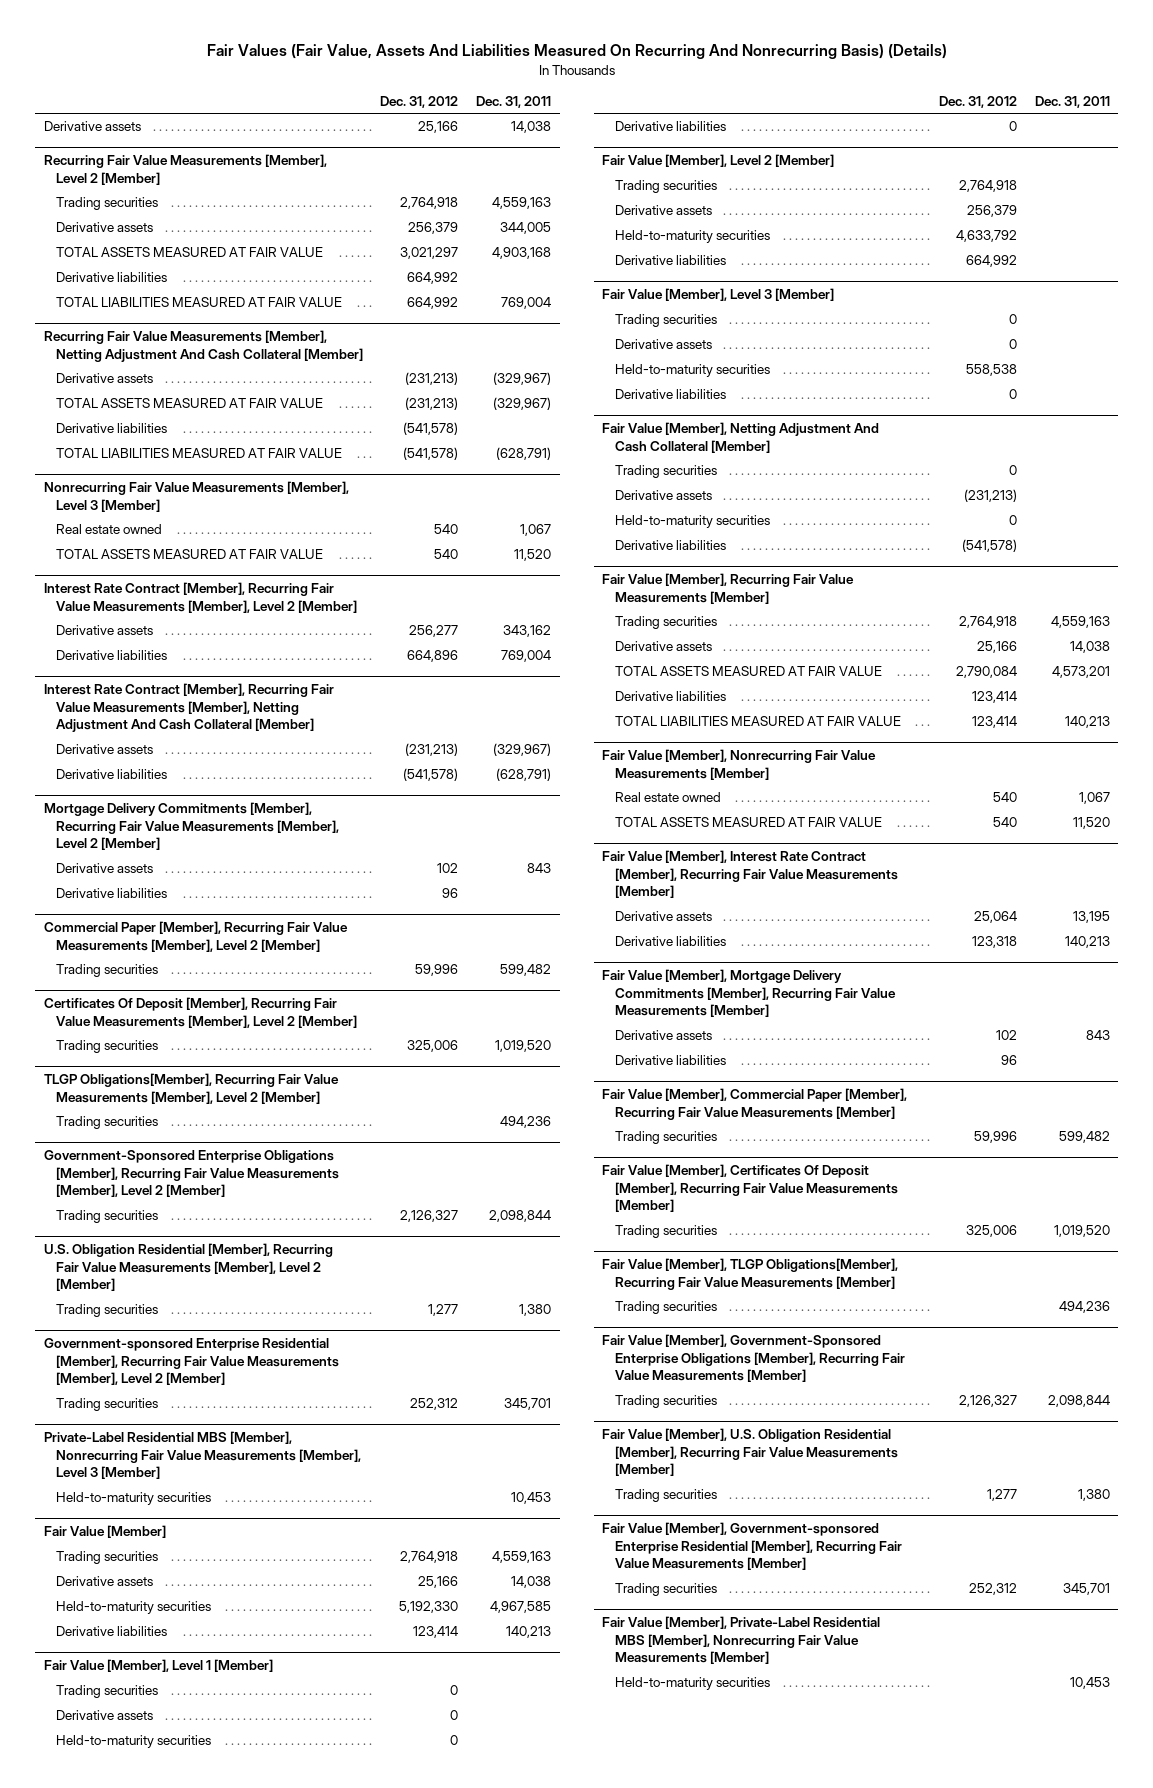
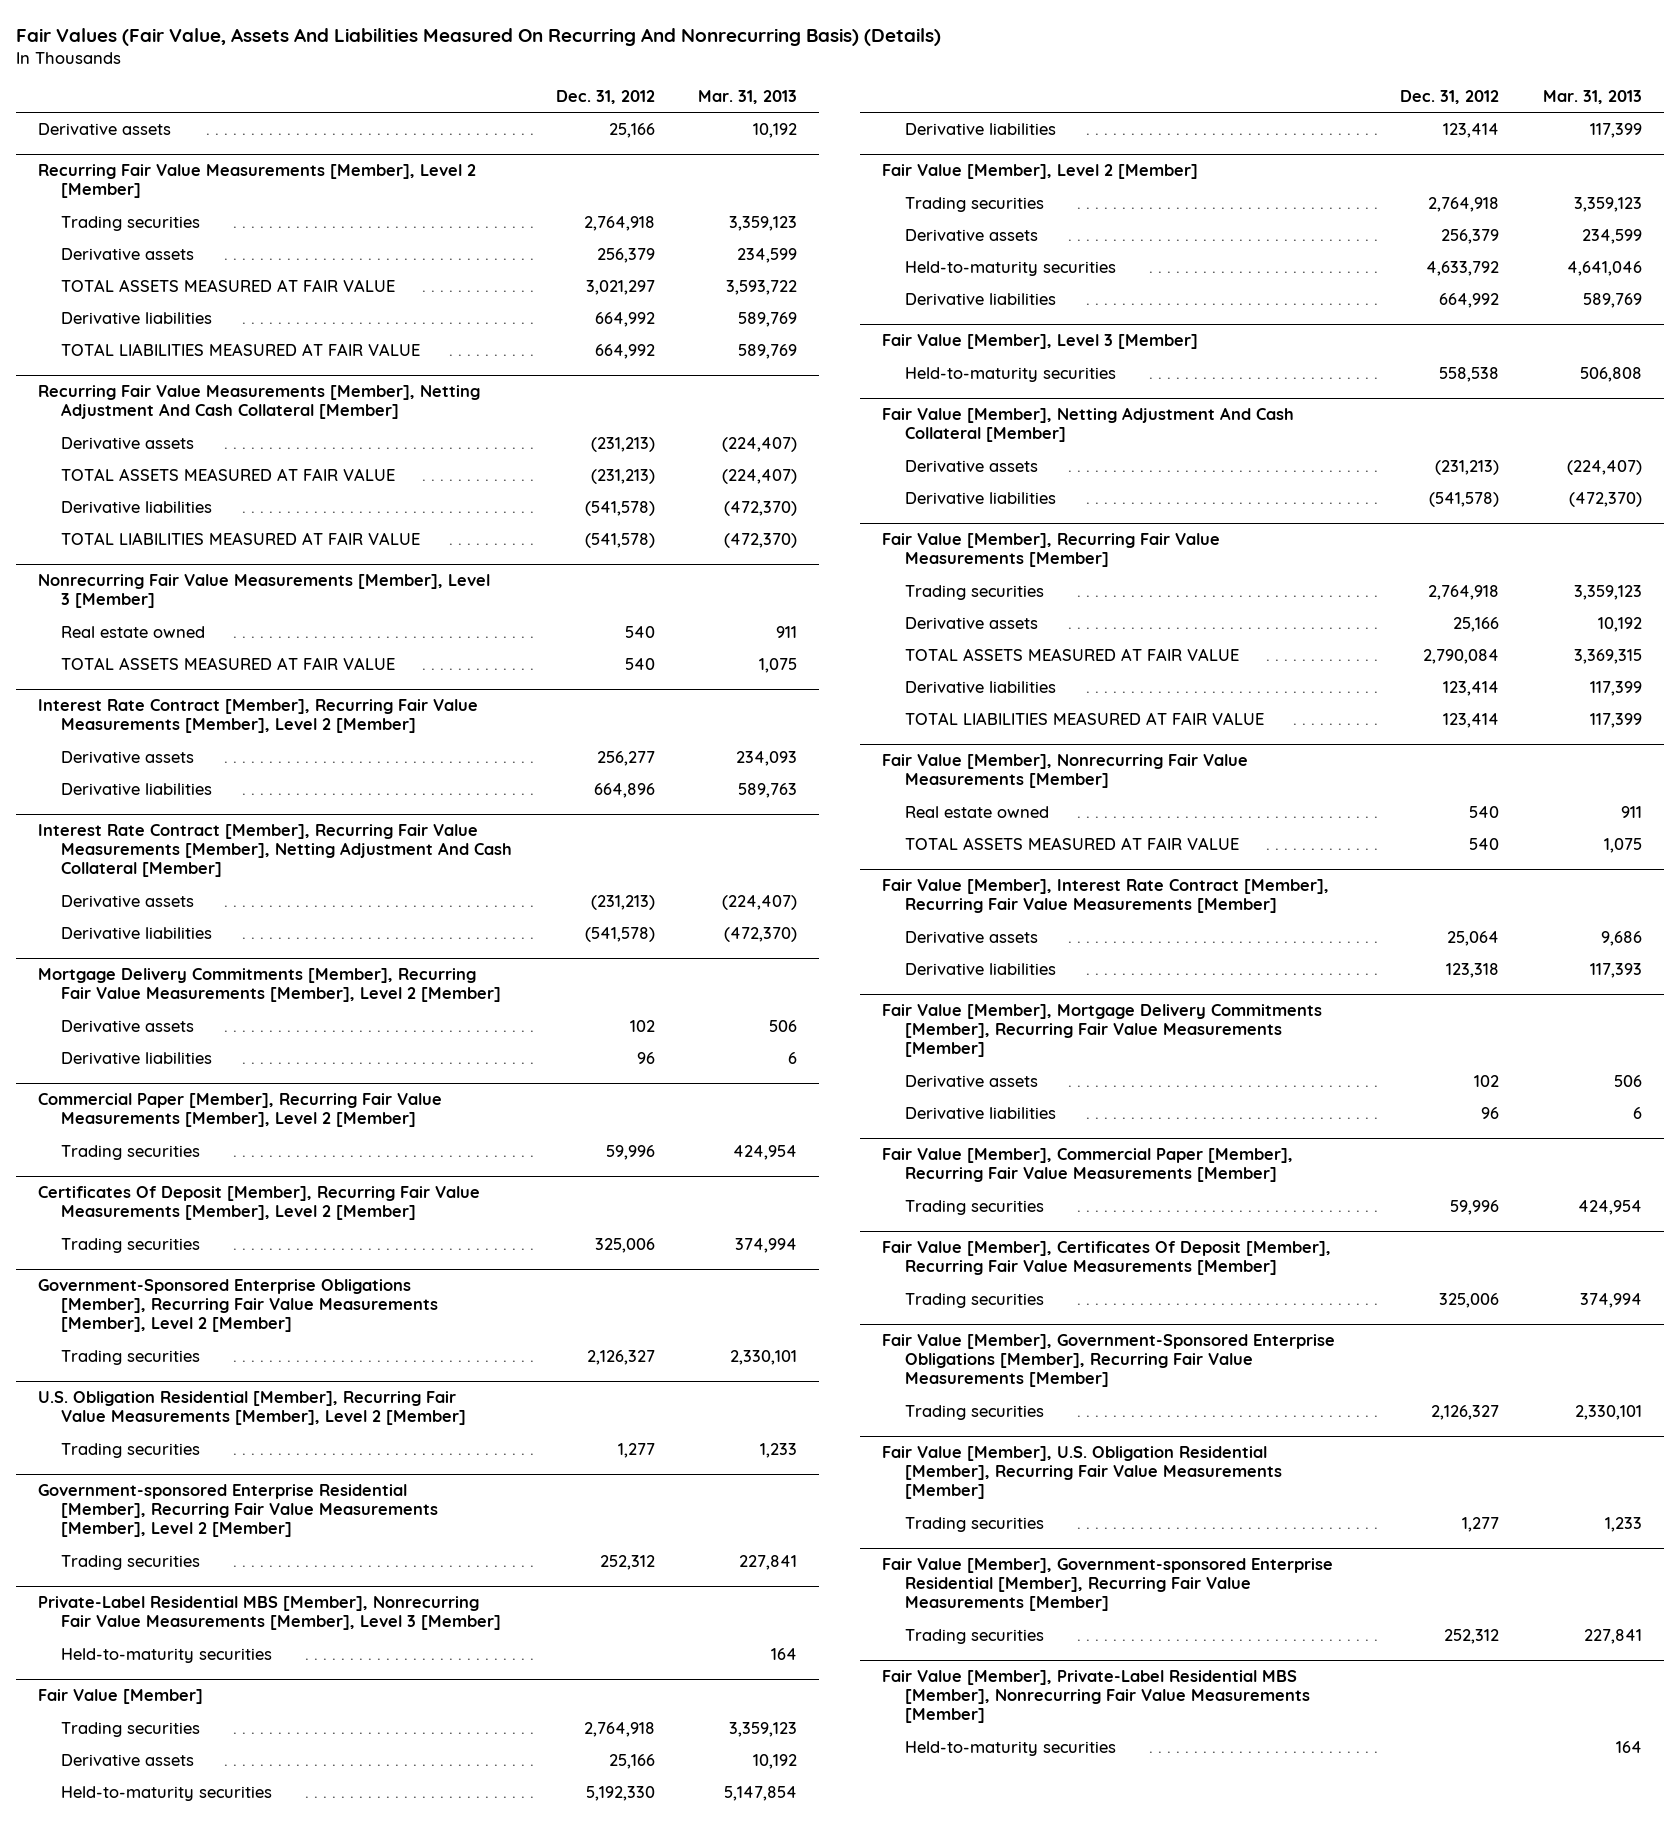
[475,95,551,108] Dec. 31, 2011 -> none
none -> [698,90,798,105] Mar. 31, 2013
[43,1073,339,1104] TLGP Obligations[Member], Recurring Fair Value Measurements [Member], Level 2 [Member] -> none
[56,1116,159,1130] Trading securities -> none
[43,1659,273,1673] Fair Value [Member], Level 1 [Member] -> none
[56,1685,159,1699] Trading securities -> none
[56,1710,154,1721] Derivative assets -> none
[56,1735,212,1749] Held-to-maturity securities -> none
[614,121,726,132] Derivative liabilities -> none
[614,314,717,328] Trading securities -> none
[614,339,712,350] Derivative assets -> none
[614,389,726,400] Derivative liabilities -> none
[614,465,717,479] Trading securities -> none
[614,515,770,529] Held-to-maturity securities -> none
[602,1258,899,1290] Fair Value [Member], TLGP Obligations[Member], Recurring Fair Value Measurements [Member] -> none
[614,1301,717,1315] Trading securities -> none

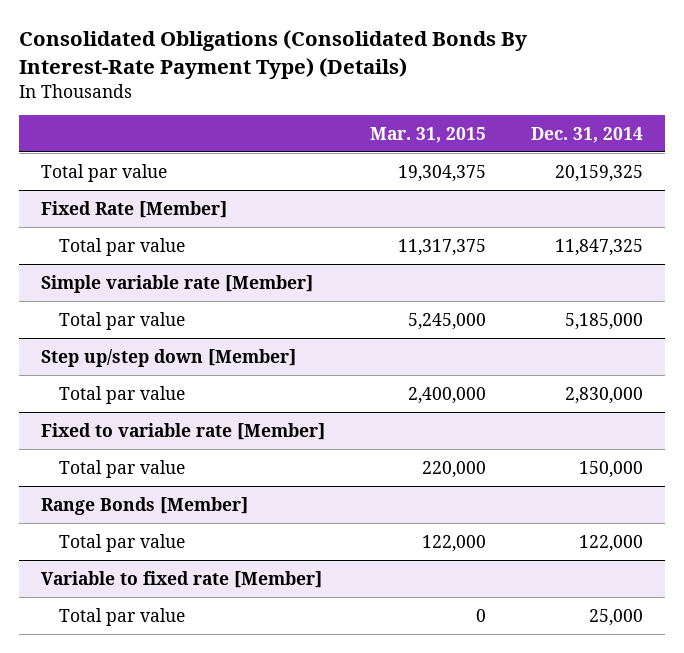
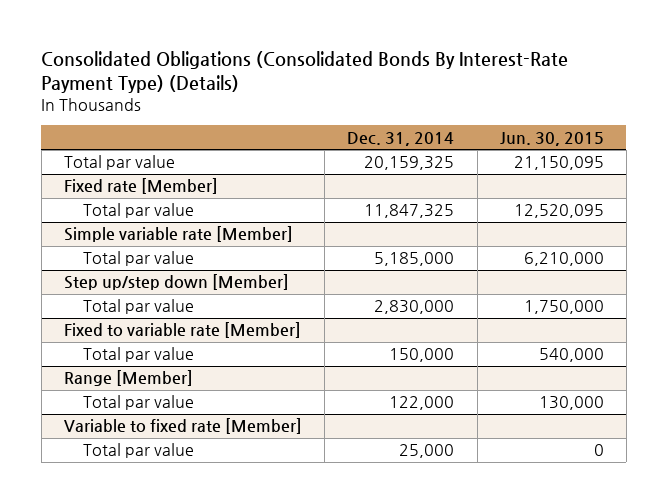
[369,127,486,144] Mar. 31, 2015 -> none
none -> [499,131,604,146] Jun. 30, 2015
[41,200,228,218] Fixed Rate [Member] -> [64,178,219,195] Fixed rate [Member]
[41,496,249,515] Range Bonds [Member] -> [64,370,194,387] Range [Member]

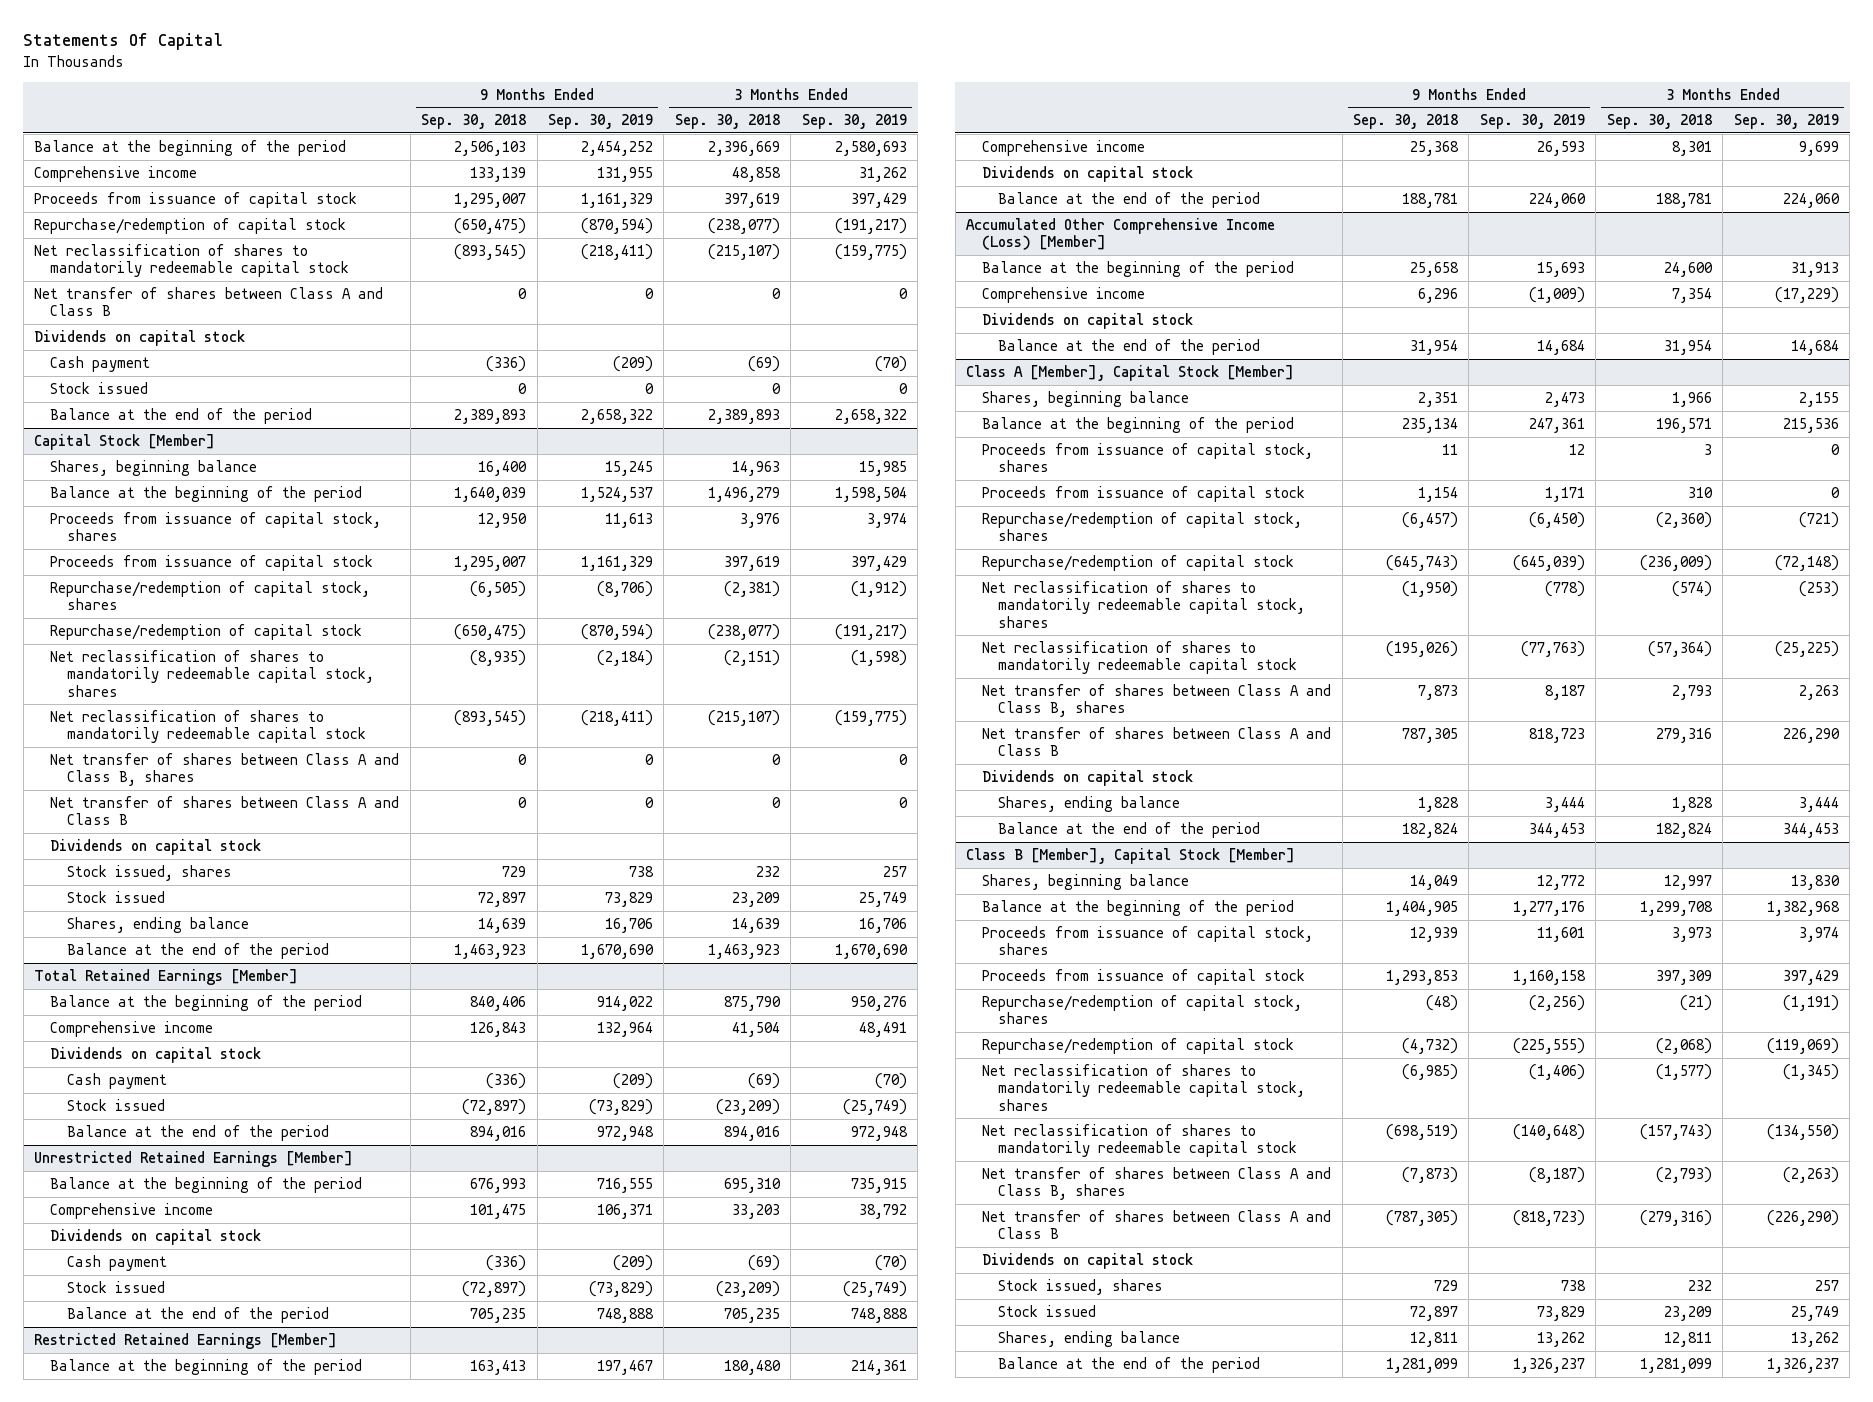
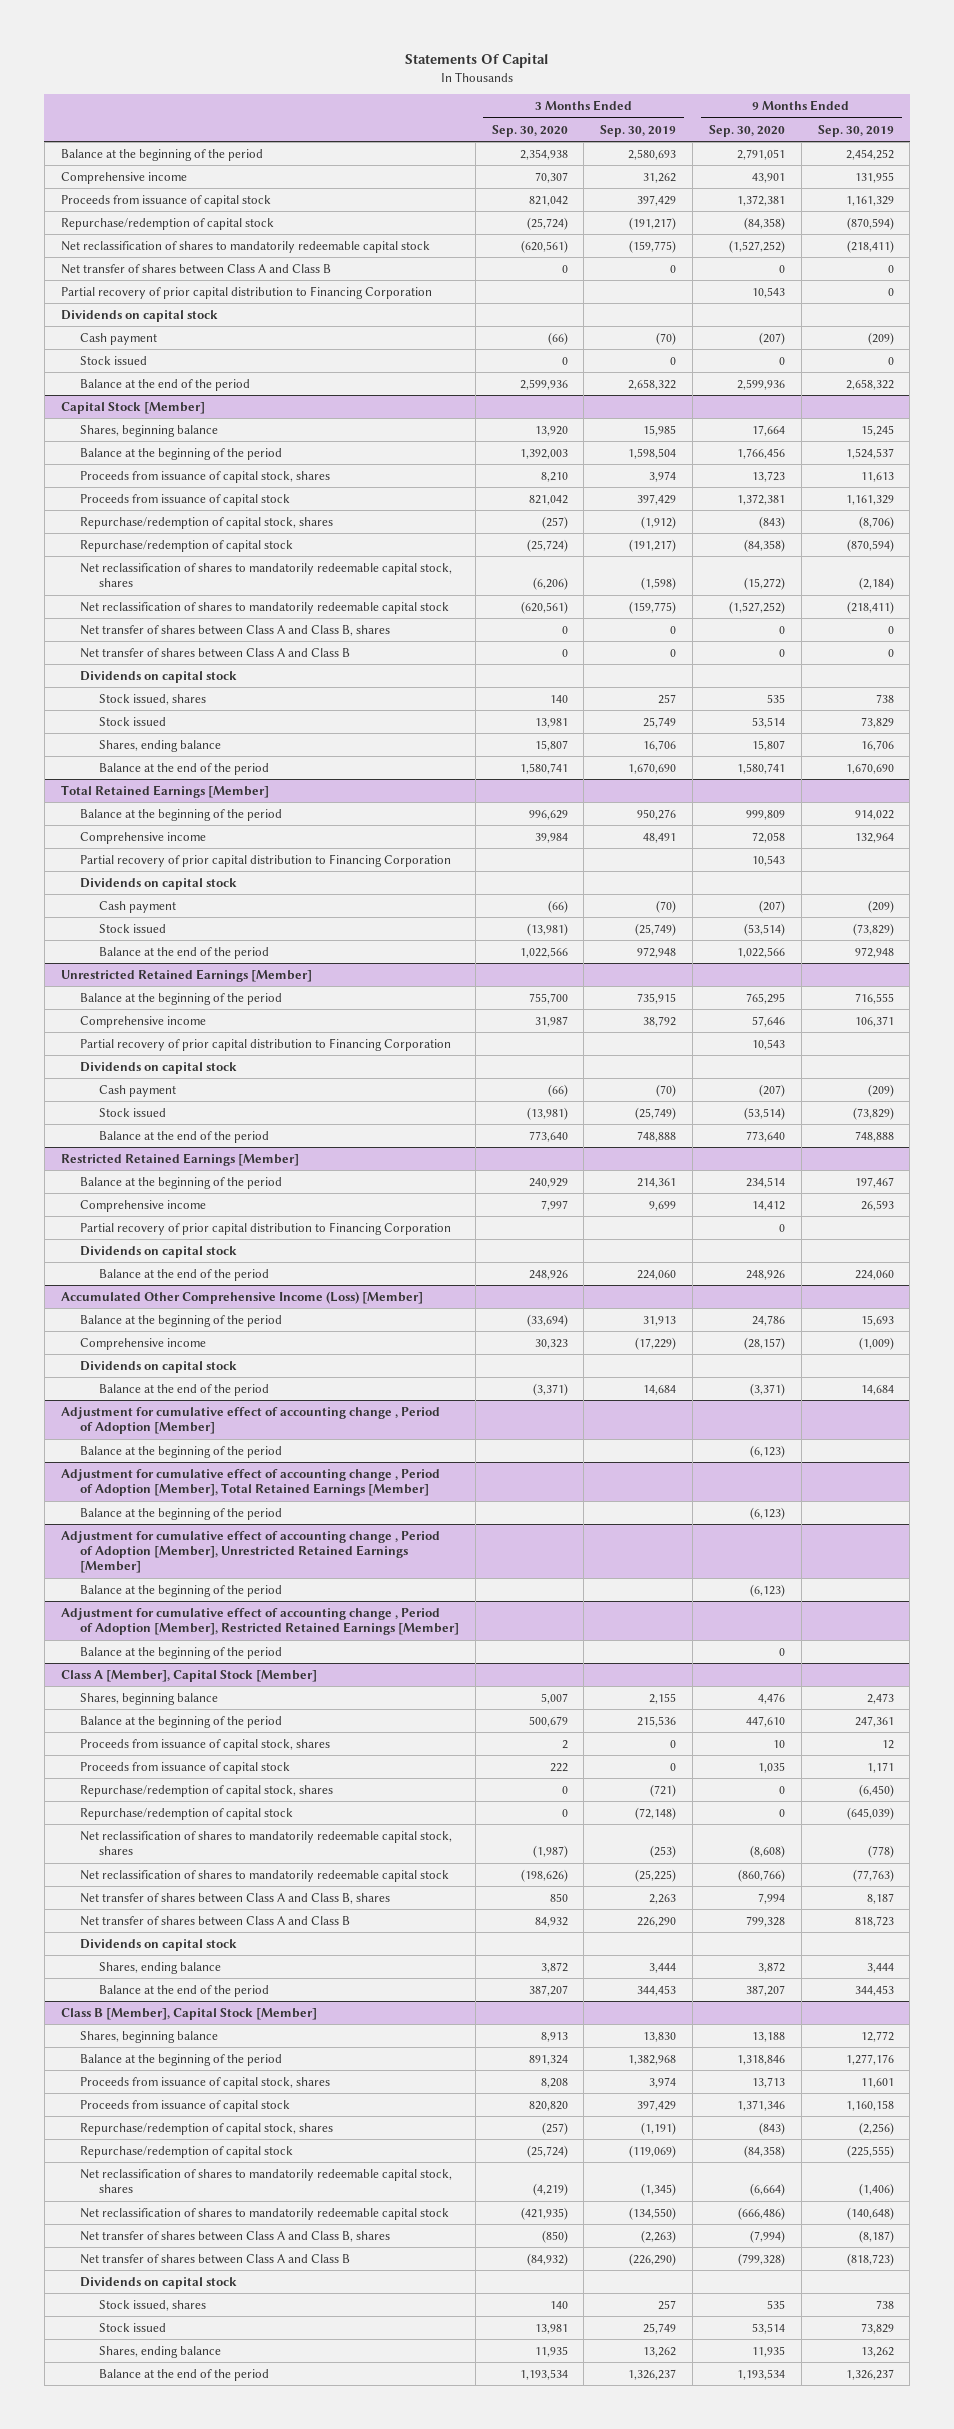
[421,114,527,130] Sep. 30, 2018 -> none
[674,114,780,130] Sep. 30, 2018 -> none
none -> [491,124,568,137] Sep. 30, 2020
none -> [708,124,785,137] Sep. 30, 2020
none -> [60,285,432,299] Partial recovery of prior capital distribution to Financing Corporation
none -> [79,853,451,867] Partial recovery of prior capital distribution to Financing Corporation
none -> [79,1037,451,1051] Partial recovery of prior capital distribution to Financing Corporation
none -> [79,1221,451,1235] Partial recovery of prior capital distribution to Financing Corporation
none -> [60,1406,440,1435] Adjustment for cumulative effect of accounting change , Period of Adoption [Member]
none -> [79,1445,282,1458] Balance at the beginning of the period
none -> [60,1468,440,1497] Adjustment for cumulative effect of accounting change , Period of Adoption [Member], Total Retained Earnings [Member]
none -> [79,1507,282,1520] Balance at the beginning of the period
none -> [60,1530,440,1574] Adjustment for cumulative effect of accounting change , Period of Adoption [Member], Unrestricted Retained Earnings [Member]
none -> [79,1584,282,1597] Balance at the beginning of the period
none -> [60,1607,459,1636] Adjustment for cumulative effect of accounting change , Period of Adoption [Member], Restricted Retained Earnings [Member]
none -> [79,1646,282,1659] Balance at the beginning of the period

